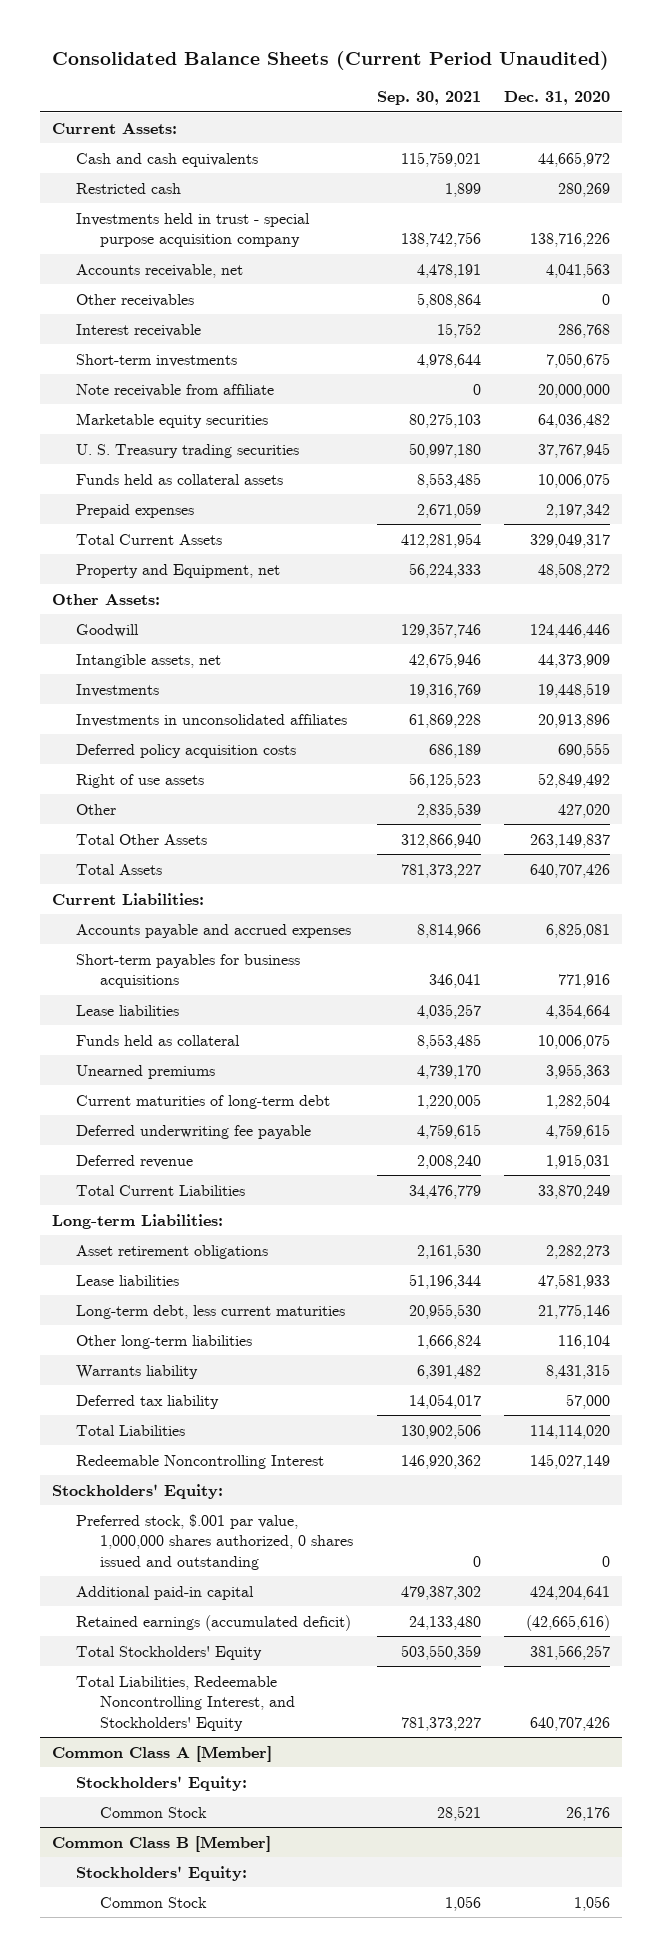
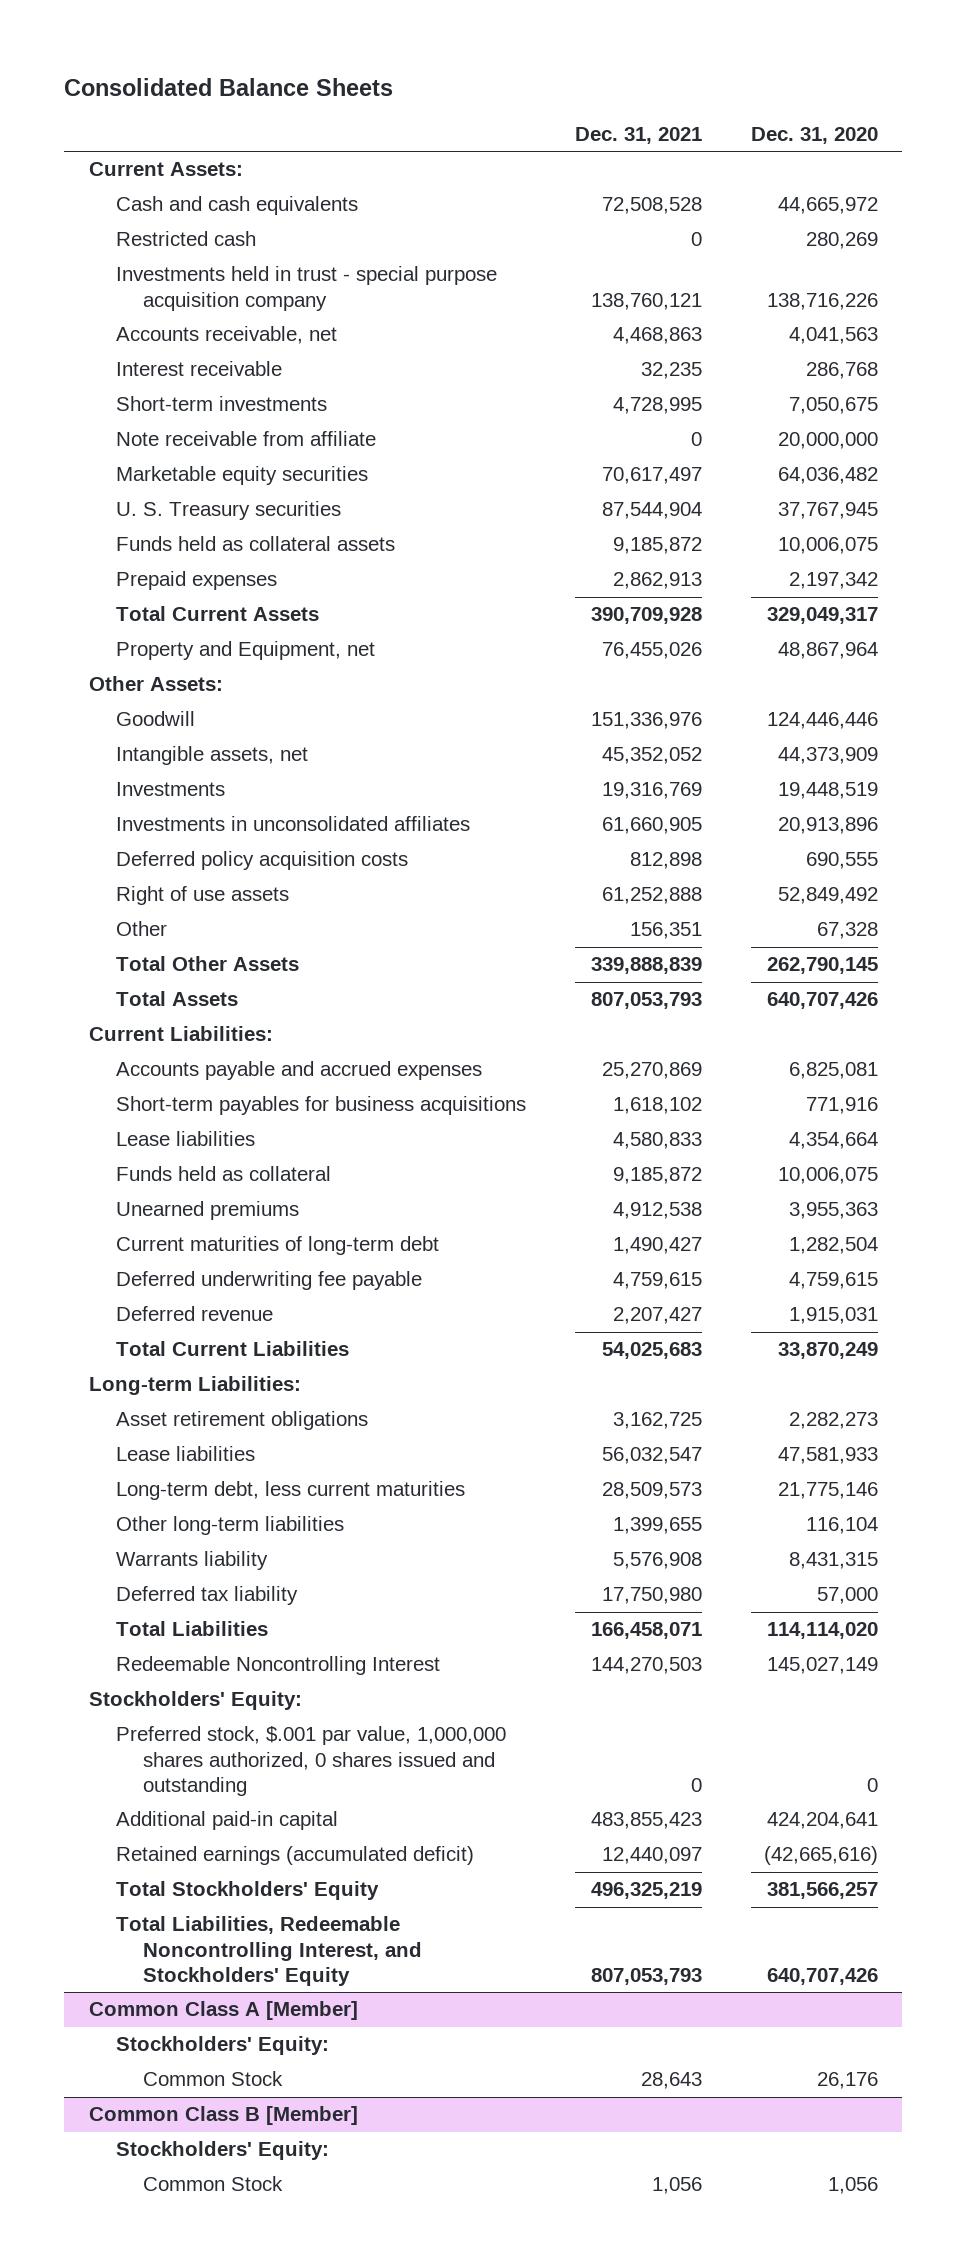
[51,51,609,71] Consolidated Balance Sheets (Current Period Unaudited) -> [64,77,394,96] Consolidated Balance Sheets
[376,91,481,106] Sep. 30, 2021 -> none
none -> [574,126,702,144] Dec. 31, 2021
[76,293,195,307] Other receivables -> none
[76,443,300,458] U. S. Treasury trading securities -> [115,501,341,521] U. S. Treasury securities
[537,562,610,578] 48,508,272 -> [777,642,878,660] 48,867,964
[557,803,610,818] 427,020 -> [816,922,878,940] 67,328
[529,833,610,848] 263,149,837 -> [766,957,878,975] 262,790,145

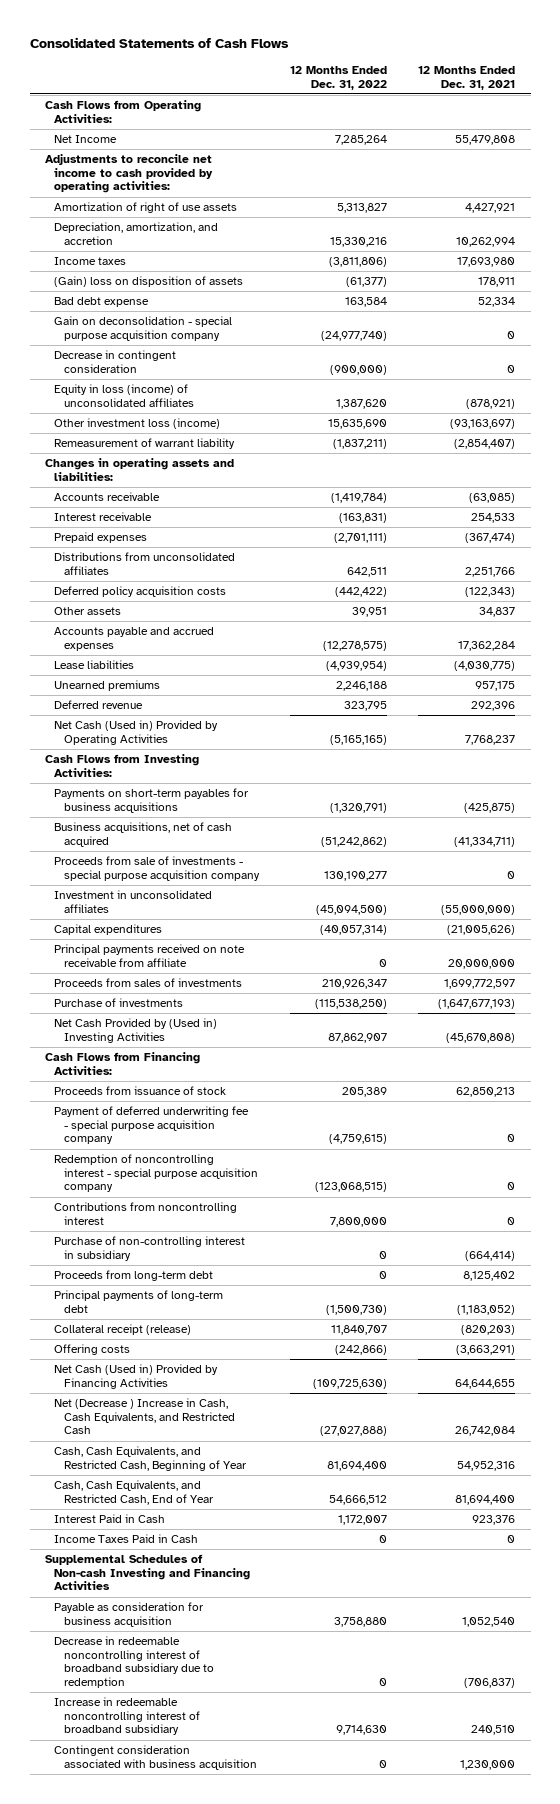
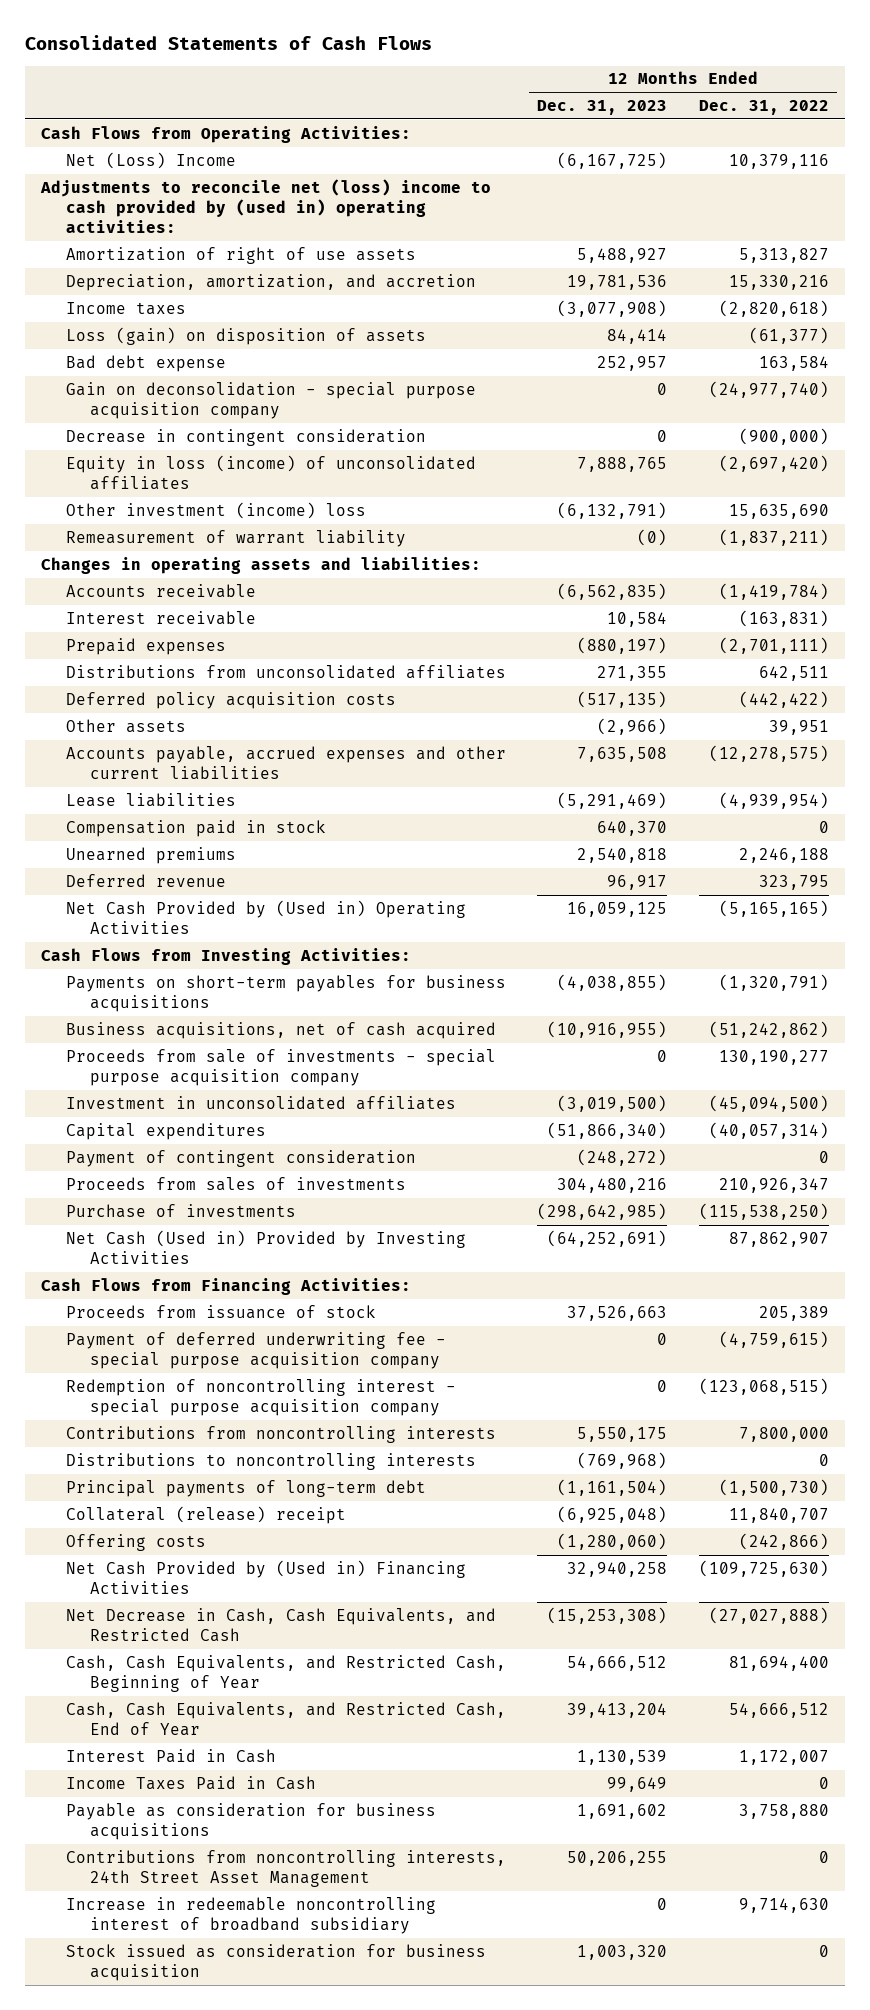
[417,66,515,90] 12 Months Ended Dec. 31, 2021 -> none
none -> [537,100,668,116] Dec. 31, 2023
[54,135,118,144] Net Income -> [65,151,236,169] Net (Loss) Income
[334,135,387,146] 7,285,264 -> [728,153,829,169] 10,379,116
[45,154,214,194] Adjustments to reconcile net income to cash provided by operating activities: -> [40,178,492,234] Adjustments to reconcile net (loss) income to cash provided by (used in) operating activities:
[328,257,387,268] (3,811,806) -> [718,299,829,317] (2,820,618)
[54,276,244,288] (Gain) loss on disposition of assets -> [65,326,426,345] Loss (gain) on disposition of assets
[335,398,387,409] 1,387,620 -> [718,454,829,472] (2,697,420)
[54,418,221,430] Other investment loss (income) -> [65,501,366,519] Other investment (income) loss
[54,627,215,651] Accounts payable and accrued expenses -> [65,745,506,780] Accounts payable, accrued expenses and other current liabilities
none -> [65,819,326,837] Compensation paid in stock
[54,720,219,745] Net Cash (Used in) Provided by Operating Activities -> [65,899,466,934] Net Cash Provided by (Used in) Operating Activities
[54,944,246,967] Principal payments received on note receivable from affiliate -> none
none -> [65,1149,416,1167] Payment of contingent consideration
[54,1018,218,1043] Net Cash Provided by (Used in) Investing Activities -> [65,1229,466,1264] Net Cash (Used in) Provided by Investing Activities
[54,1236,246,1261] Purchase of non-controlling interest in subsidiary -> none
[54,1270,214,1282] Proceeds from long-term debt -> none
[54,1202,238,1225] Contributions from noncontrolling interest -> [65,1425,496,1443] Contributions from noncontrolling interests
none -> [65,1452,476,1470] Distributions to noncontrolling interests
[54,1324,192,1336] Collateral receipt (release) -> [65,1505,346,1524] Collateral (release) receipt
[54,1364,219,1389] Net Cash (Used in) Provided by Financing Activities -> [65,1559,466,1594] Net Cash Provided by (Used in) Financing Activities
[54,1398,235,1435] Net (Decrease ) Increase in Cash, Cash Equivalents, and Restricted Cash -> [65,1607,496,1642] Net Decrease in Cash, Cash Equivalents, and Restricted Cash
[45,1554,251,1591] Supplemental Schedules of Non-cash Investing and Financing Activities -> none
[54,1636,214,1689] Decrease in redeemable noncontrolling interest of broadband subsidiary due to redemption -> none
[54,1602,205,1627] Payable as consideration for business acquisition -> [65,1802,436,1840] Payable as consideration for business acquisitions
none -> [65,1849,506,1887] Contributions from noncontrolling interests, 24th Street Asset Management
[54,1745,257,1770] Contingent consideration associated with business acquisition -> [65,1943,486,1981] Stock issued as consideration for business acquisition

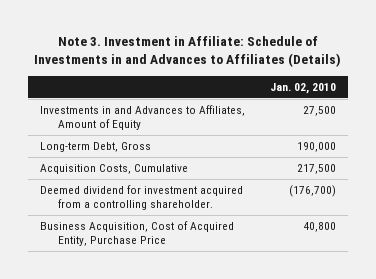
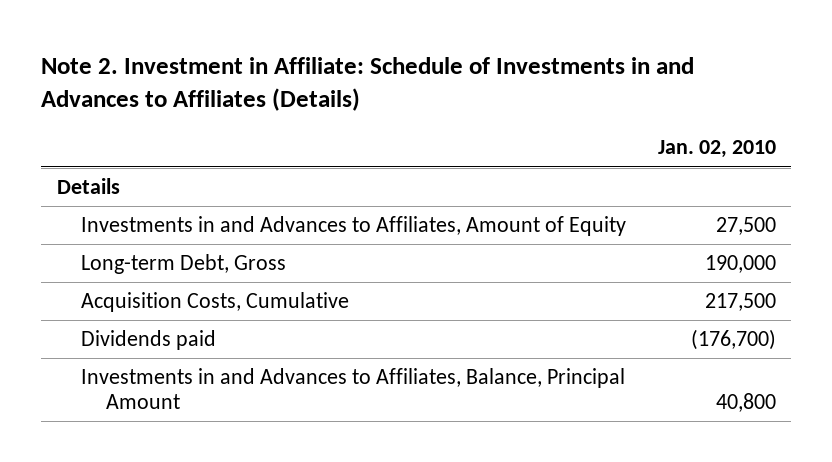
[33,35,341,67] Note 3. Investment in Affiliate: Schedule of Investments in and Advances to Affiliates (Details) -> [40,57,694,112] Note 2. Investment in Affiliate: Schedule of Investments in and Advances to Affiliates (Details)
none -> [56,178,120,195] Details
[40,221,235,246] Business Acquisition, Cost of Acquired Entity, Purchase Price -> none
[40,185,244,210] Deemed dividend for investment acquired from a controlling shareholder. -> [81,330,217,351] Dividends paid
none -> [81,368,626,409] Investments in and Advances to Affiliates, Balance, Principal Amount

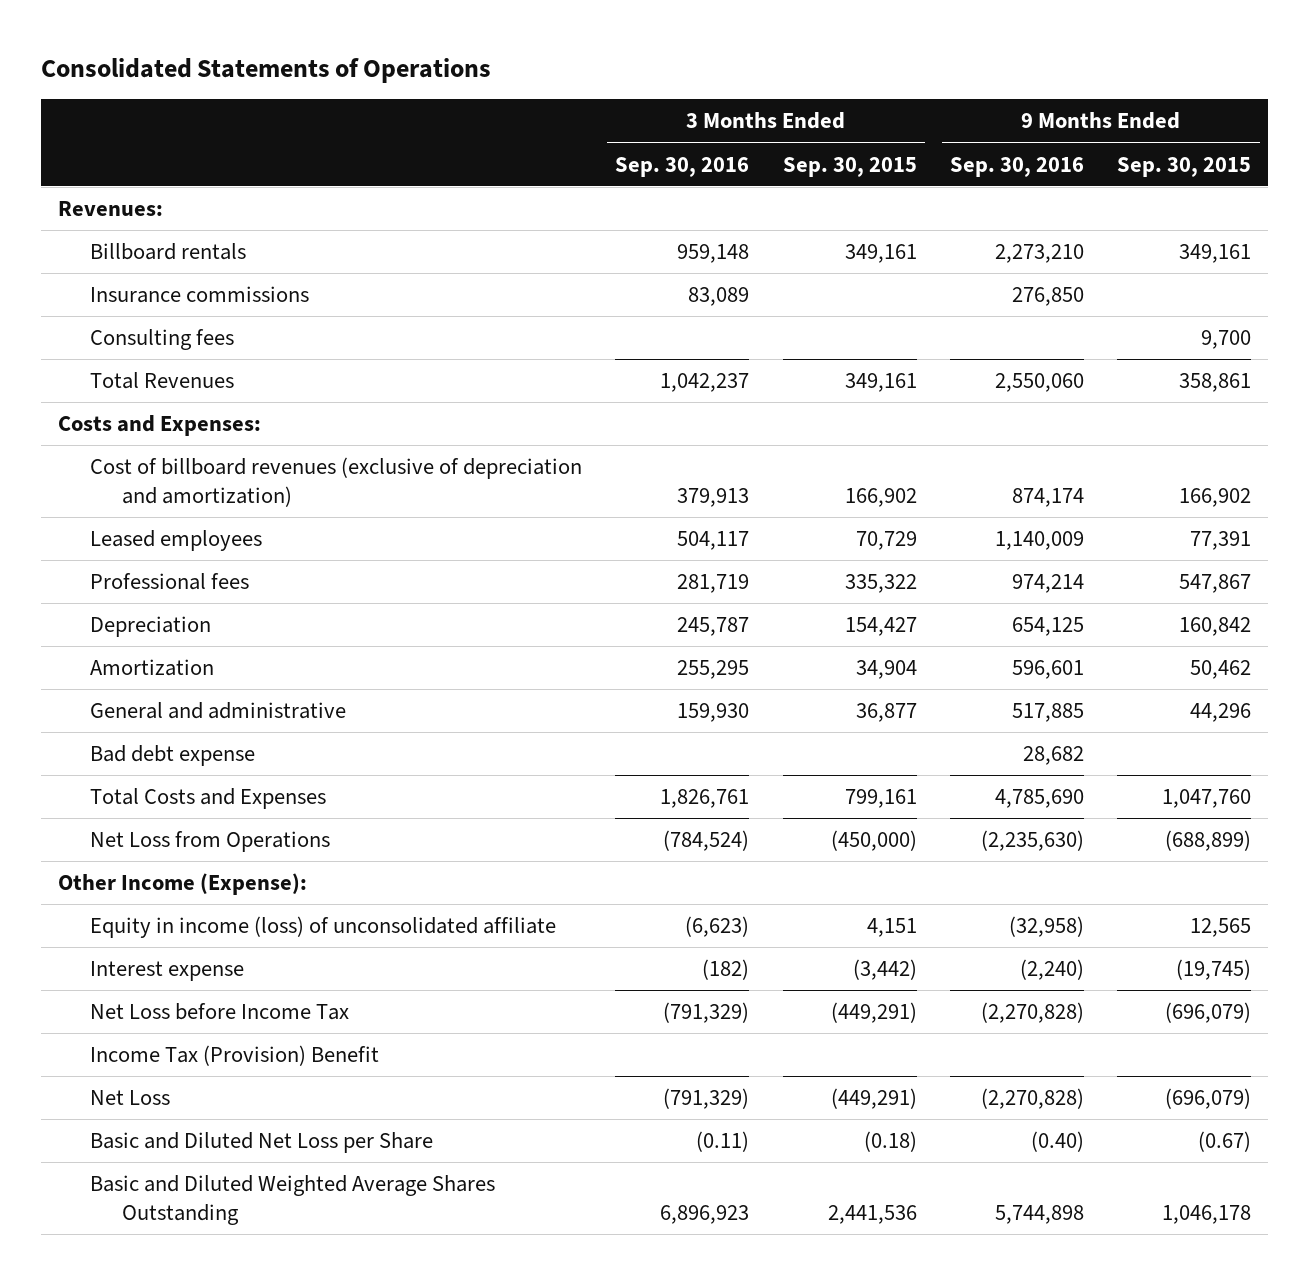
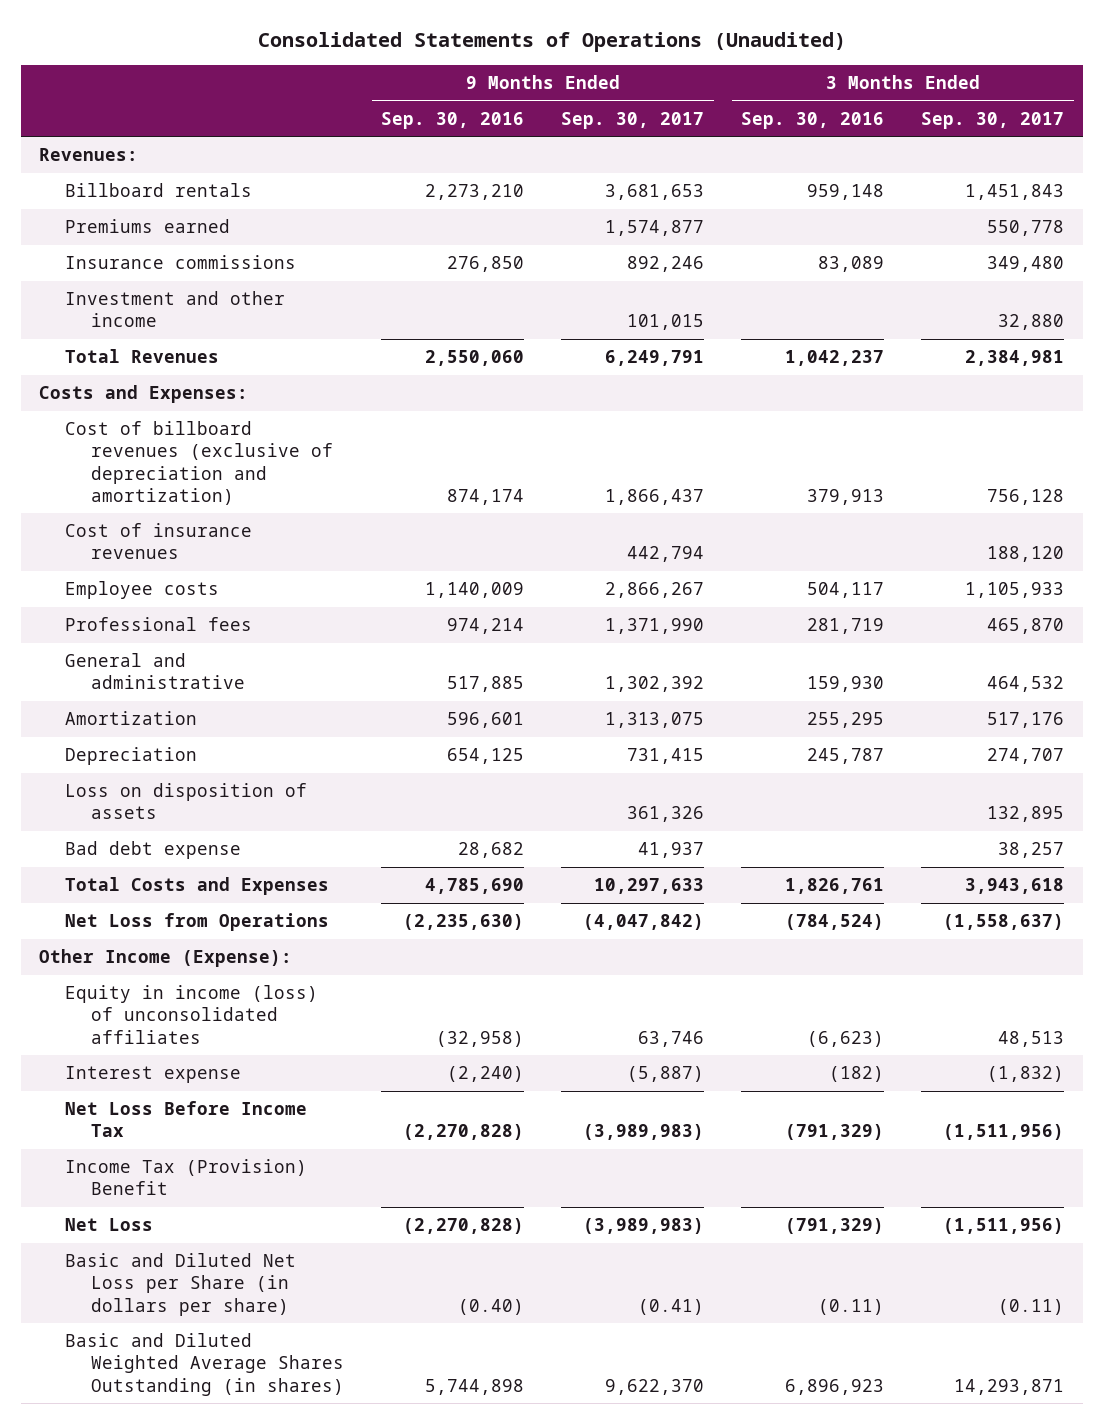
[41,57,492,83] Consolidated Statements of Operations -> [257,32,846,53] Consolidated Statements of Operations (Unaudited)
[782,156,917,177] Sep. 30, 2015 -> none
[1117,156,1252,177] Sep. 30, 2015 -> none
none -> [561,111,705,129] Sep. 30, 2017
none -> [921,111,1065,129] Sep. 30, 2017
none -> [65,219,231,234] Premiums earned
[89,329,234,351] Consulting fees -> none
none -> [65,291,286,328] Investment and other income
none -> [65,523,253,560] Cost of insurance revenues
[89,530,262,552] Leased employees -> [65,581,220,600] Employee costs
[89,659,214,677] Amortization -> [65,711,198,726] Amortization
[89,616,211,638] Depreciation -> [65,747,198,766] Depreciation
none -> [65,783,308,820] Loss on disposition of assets
[89,916,556,939] Equity in income (loss) of unconsolidated affiliate -> [65,985,319,1044] Equity in income (loss) of unconsolidated affiliates
[89,1003,349,1021] Net Loss before Income Tax -> [65,1101,308,1138] Net Loss Before Income Tax
[89,1132,433,1154] Basic and Diluted Net Loss per Share -> [65,1253,297,1316] Basic and Diluted Net Loss per Share (in dollars per share)
[89,1175,495,1226] Basic and Diluted Weighted Average Shares Outstanding -> [65,1333,345,1396] Basic and Diluted Weighted Average Shares Outstanding (in shares)

